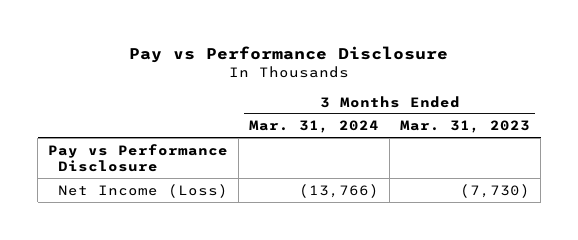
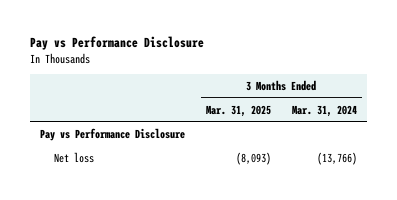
[400,120,531,134] Mar. 31, 2023 -> none
none -> [206,104,272,117] Mar. 31, 2025
[58,183,229,198] Net Income (Loss) -> [53,151,94,163] Net loss

